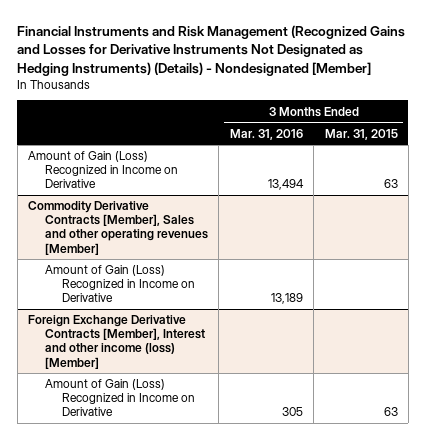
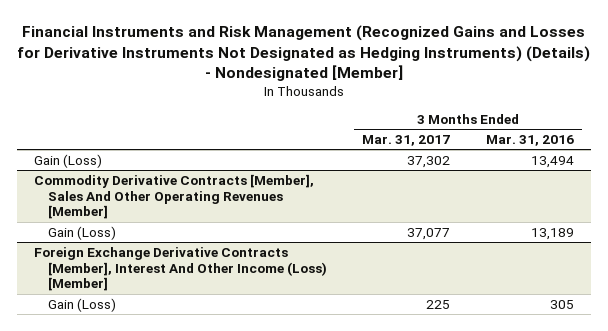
[324,128,398,140] Mar. 31, 2015 -> none
none -> [362,134,451,146] Mar. 31, 2017
[28,151,179,189] Amount of Gain (Loss) Recognized in Income on Derivative -> [34,153,103,168] Gain (Loss)
[28,201,209,255] Commodity Derivative Contracts [Member], Sales and other operating revenues [Member] -> [34,173,315,220] Commodity Derivative Contracts [Member], Sales And Other Operating Revenues [Member]
[45,265,196,303] Amount of Gain (Loss) Recognized in Income on Derivative -> [48,225,117,240] Gain (Loss)
[28,315,206,369] Foreign Exchange Derivative Contracts [Member], Interest and other income (loss) [Member] -> [34,246,328,292] Foreign Exchange Derivative Contracts [Member], Interest And Other Income (Loss) [Member]
[45,379,196,417] Amount of Gain (Loss) Recognized in Income on Derivative -> [48,297,117,312] Gain (Loss)

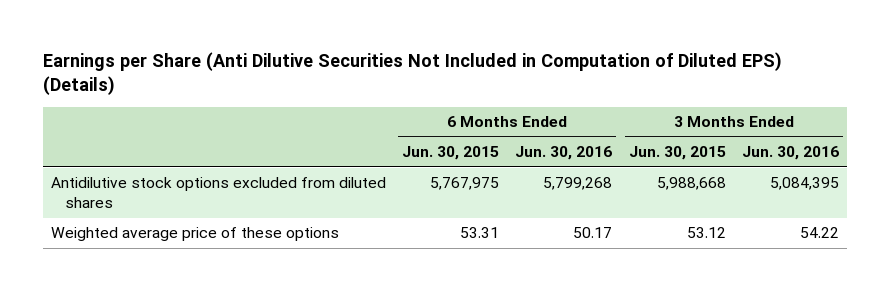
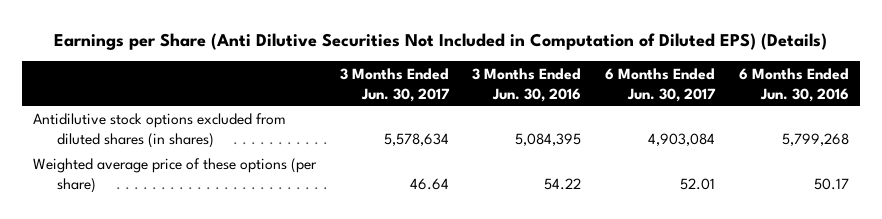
[402,146,500,161] Jun. 30, 2015 -> none
[628,146,726,161] Jun. 30, 2015 -> none
none -> [339,67,450,102] 3 Months Ended Jun. 30, 2017
none -> [605,67,717,102] 6 Months Ended Jun. 30, 2017
[51,177,387,209] Antidilutive stock options excluded from diluted shares -> [33,113,287,149] Antidilutive stock options excluded from diluted shares (in shares)
[51,227,340,242] Weighted average price of these options -> [33,158,318,194] Weighted average price of these options (per share)

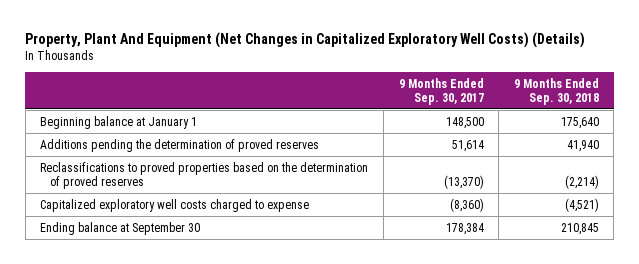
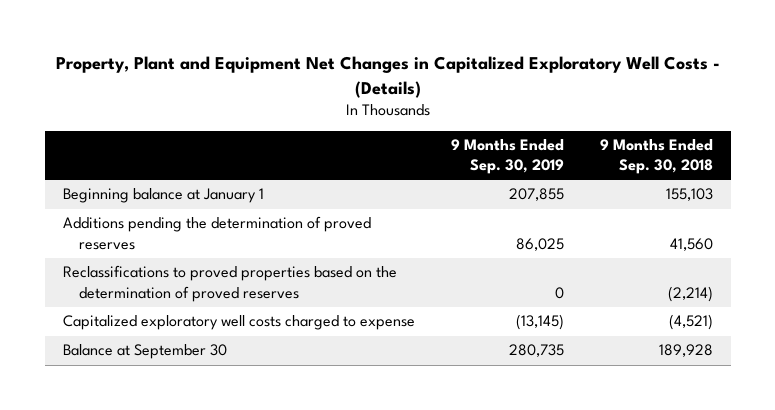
[25,31,586,48] Property, Plant And Equipment (Net Changes in Capitalized Exploratory Well Costs) (Details) -> [55,56,720,98] Property, Plant and Equipment Net Changes in Capitalized Exploratory Well Costs - (Details)
[398,77,484,105] 9 Months Ended Sep. 30, 2017 -> none
none -> [450,139,564,175] 9 Months Ended Sep. 30, 2019
[560,116,599,129] 175,640 -> [665,188,713,202] 155,103
[566,139,599,152] 41,940 -> [669,237,713,251] 41,560
[40,221,201,235] Ending balance at September 30 -> [62,344,227,360] Balance at September 30
[560,222,599,235] 210,845 -> [658,344,713,358] 189,928

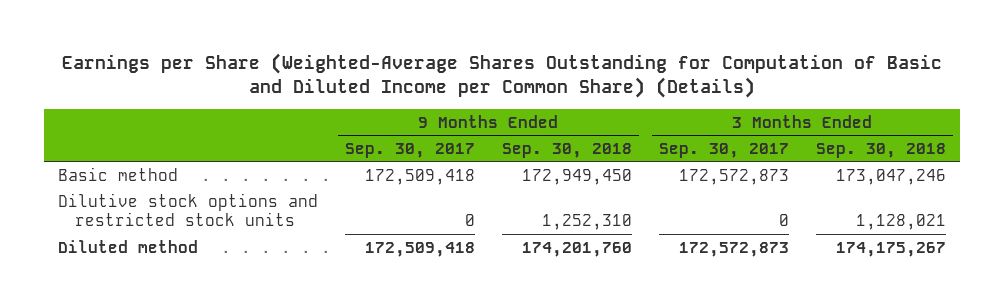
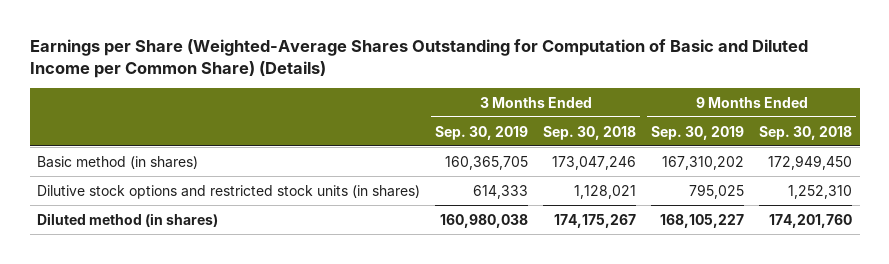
[344,142,475,158] Sep. 30, 2017 -> none
[658,142,789,158] Sep. 30, 2017 -> none
none -> [435,125,529,140] Sep. 30, 2019
none -> [651,125,745,140] Sep. 30, 2019
[57,166,178,181] Basic method -> [37,155,199,169] Basic method (in shares)
[57,192,318,227] Dilutive stock options and restricted stock units -> [37,184,421,199] Dilutive stock options and restricted stock units (in shares)
[57,239,198,253] Diluted method -> [37,212,219,227] Diluted method (in shares)

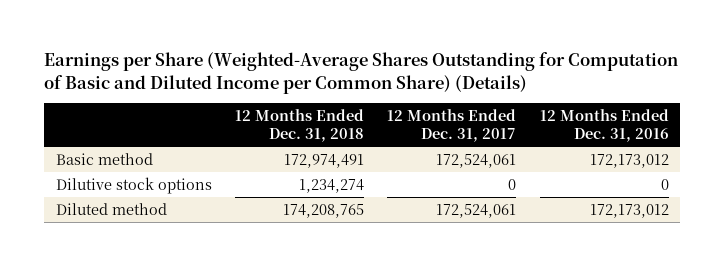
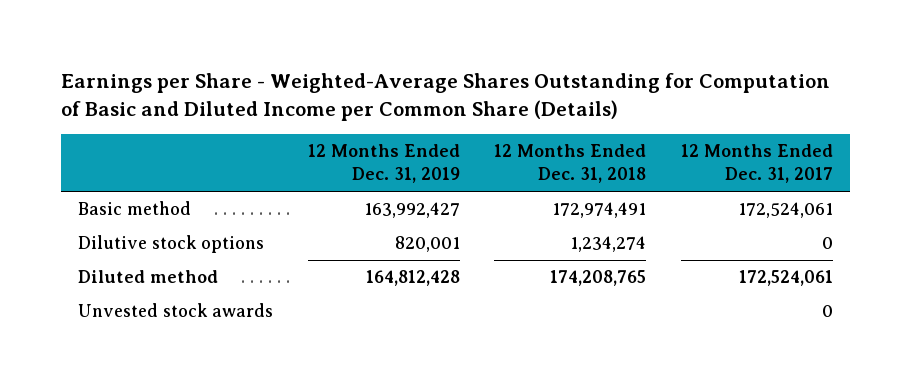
[44,52,679,94] Earnings per Share (Weighted-Average Shares Outstanding for Computation of Basic and Diluted Income per Common Share) (Details) -> [60,73,830,122] Earnings per Share - Weighted-Average Shares Outstanding for Computation of Basic and Diluted Income per Common Share (Details)
[539,109,669,143] 12 Months Ended Dec. 31, 2016 -> none
none -> [307,144,460,184] 12 Months Ended Dec. 31, 2019
none -> [78,303,274,318] Unvested stock awards

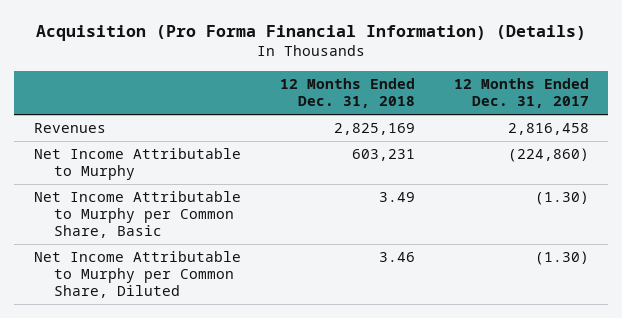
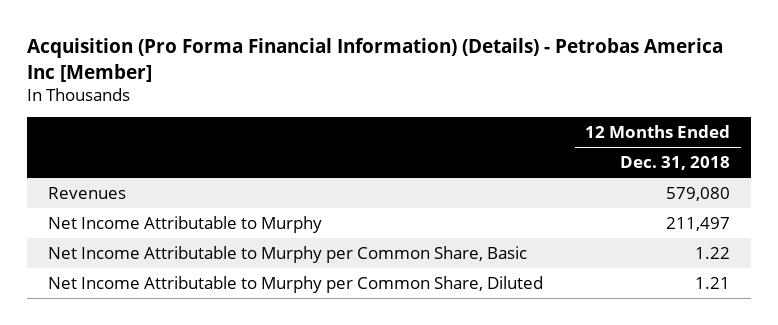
[36,24,587,41] Acquisition (Pro Forma Financial Information) (Details) -> [27,37,724,82] Acquisition (Pro Forma Financial Information) (Details) - Petrobas America Inc [Member]
[453,78,589,109] 12 Months Ended Dec. 31, 2017 -> none
[333,123,415,136] 2,825,169 -> [666,186,731,201] 579,080
[351,149,415,162] 603,231 -> [666,216,731,231] 211,497
[378,192,415,203] 3.49 -> [695,246,731,259] 1.22
[378,252,415,263] 3.46 -> [695,276,731,289] 1.21

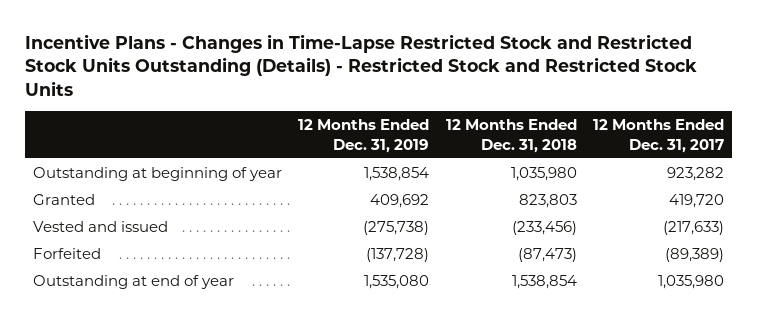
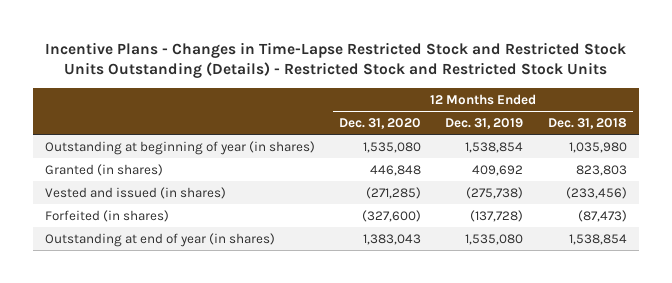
[592,119,724,153] 12 Months Ended Dec. 31, 2017 -> none
none -> [339,117,422,129] Dec. 31, 2020
[33,166,283,181] Outstanding at beginning of year -> [44,140,315,155] Outstanding at beginning of year (in shares)
[33,193,96,205] Granted -> [44,163,163,176] Granted (in shares)
[33,220,169,232] Vested and issued -> [44,186,226,199] Vested and issued (in shares)
[33,247,102,259] Forfeited -> [44,209,169,222] Forfeited (in shares)
[33,274,235,289] Outstanding at end of year -> [44,232,275,247] Outstanding at end of year (in shares)

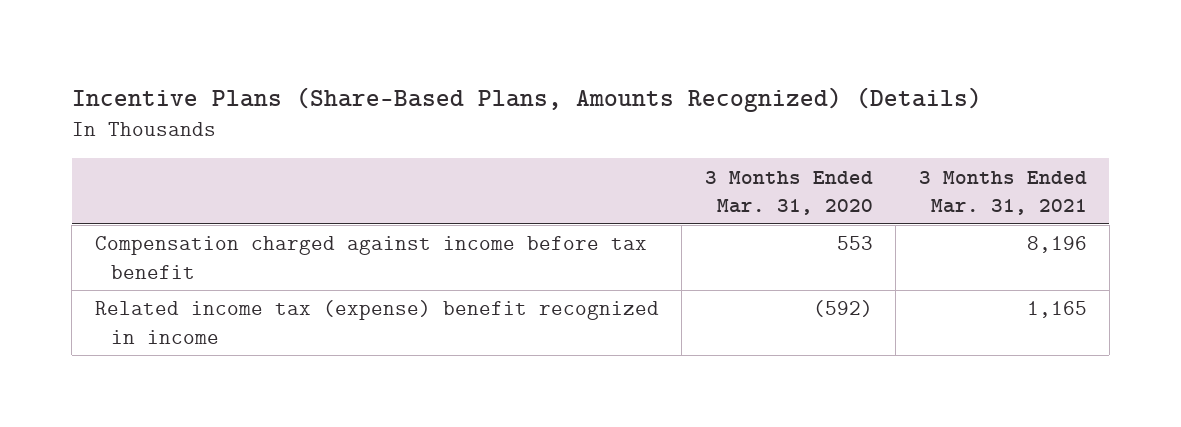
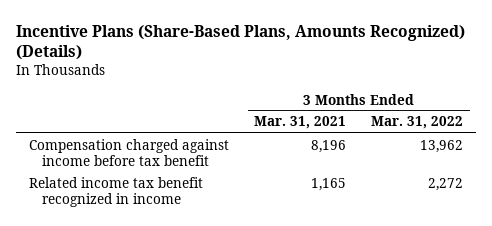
[704,170,873,216] 3 Months Ended Mar. 31, 2020 -> none
none -> [371,116,464,130] Mar. 31, 2022
[94,300,659,344] Related income tax (expense) benefit recognized in income -> [28,176,203,207] Related income tax benefit recognized in income

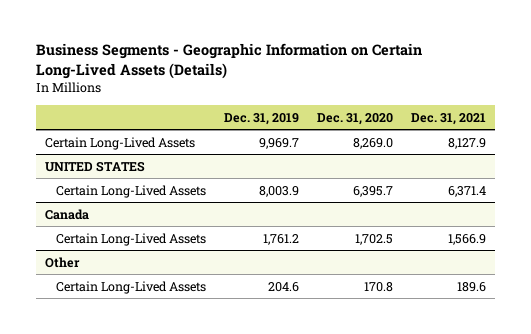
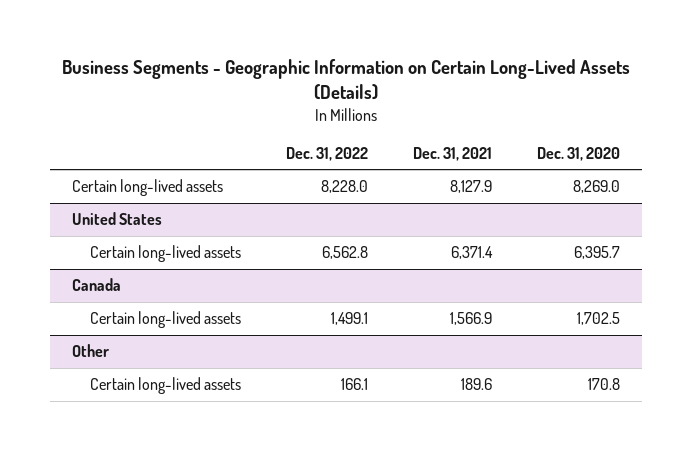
[223,112,299,125] Dec. 31, 2019 -> none
none -> [285,146,368,161] Dec. 31, 2022
[44,136,195,150] Certain Long-Lived Assets -> [72,179,224,197] Certain long-lived assets
[44,160,145,172] UNITED STATES -> [72,212,163,226] United States
[56,184,207,198] Certain Long-Lived Assets -> [89,245,241,263] Certain long-lived assets
[56,232,207,246] Certain Long-Lived Assets -> [89,311,241,329] Certain long-lived assets
[56,280,207,294] Certain Long-Lived Assets -> [89,377,241,395] Certain long-lived assets

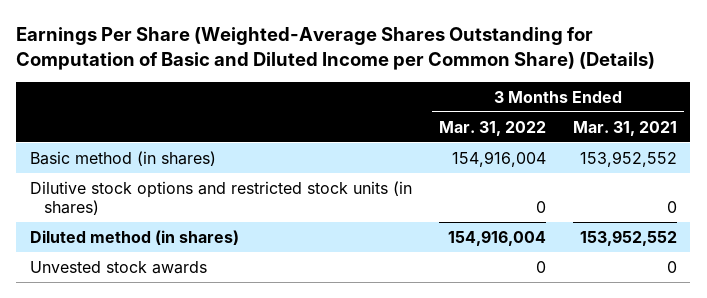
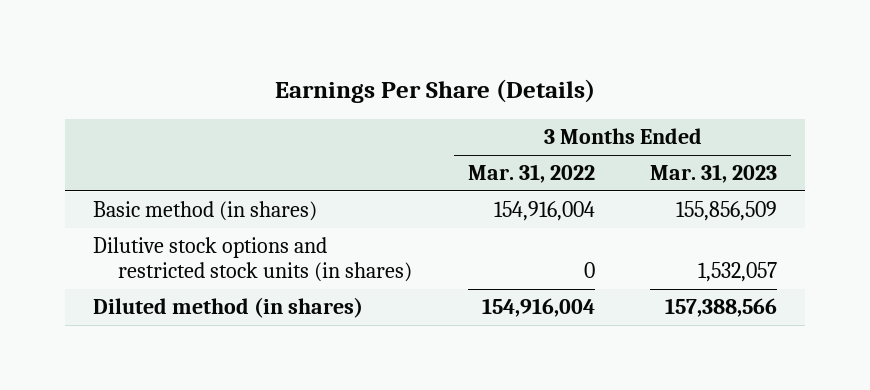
[16,27,656,70] Earnings Per Share (Weighted-Average Shares Outstanding for Computation of Basic and Diluted Income per Common Share) (Details) -> [275,79,596,104] Earnings Per Share (Details)
[572,120,677,136] Mar. 31, 2021 -> none
none -> [650,164,778,184] Mar. 31, 2023
[29,260,207,274] Unvested stock awards -> none

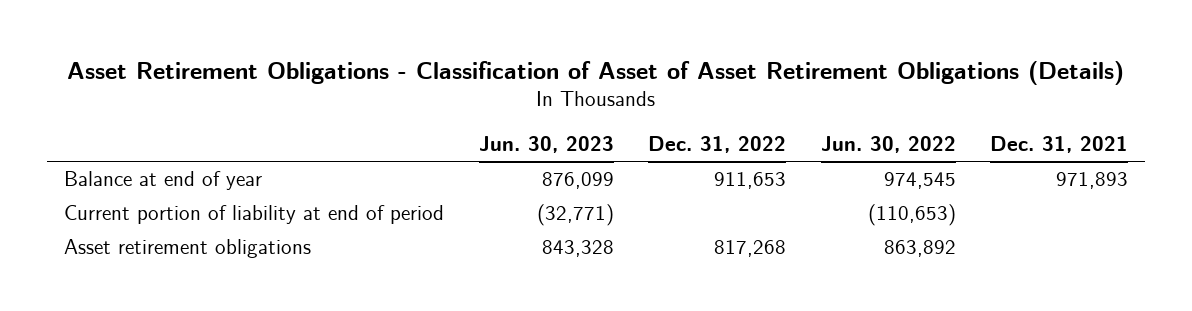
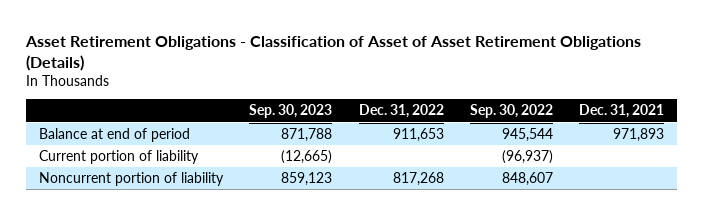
[478,135,614,153] Jun. 30, 2023 -> none
[820,135,956,153] Jun. 30, 2022 -> none
none -> [249,104,333,119] Sep. 30, 2023
none -> [469,104,553,119] Sep. 30, 2022
[64,171,263,191] Balance at end of year -> [38,128,190,143] Balance at end of period
[64,205,445,225] Current portion of liability at end of period -> [38,150,199,165] Current portion of liability
[64,239,312,259] Asset retirement obligations -> [38,172,224,187] Noncurrent portion of liability

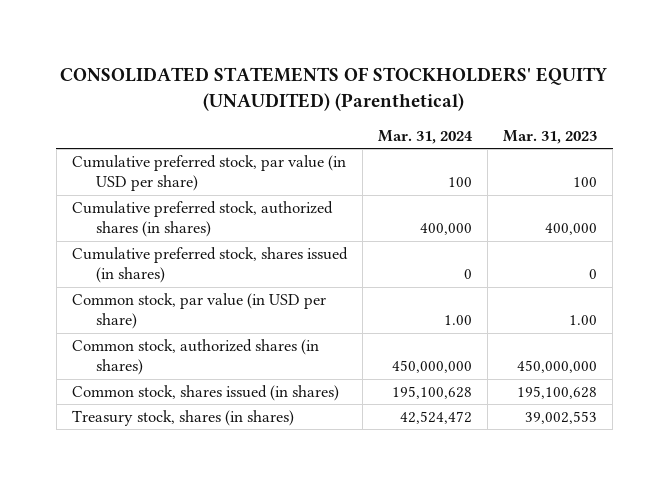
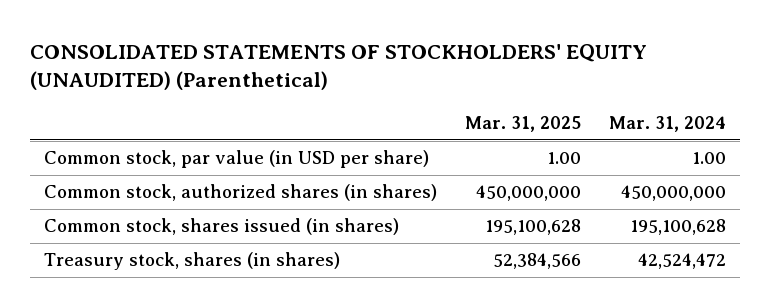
[502,130,597,145] Mar. 31, 2023 -> none
none -> [465,115,582,132] Mar. 31, 2025
[71,154,346,192] Cumulative preferred stock, par value (in USD per share) -> none
[71,200,333,238] Cumulative preferred stock, authorized shares (in shares) -> none
[71,246,348,284] Cumulative preferred stock, shares issued (in shares) -> none

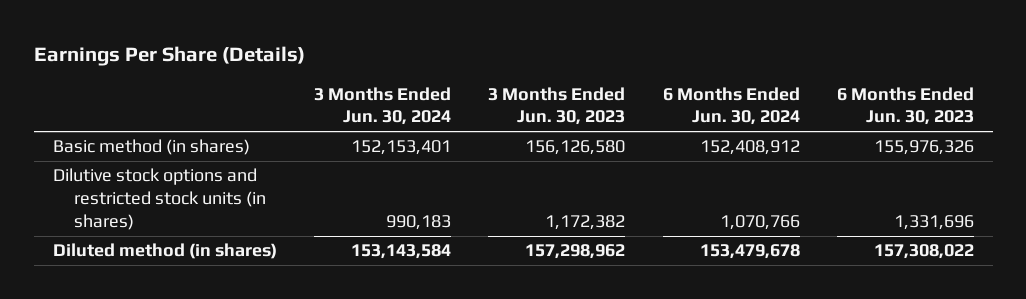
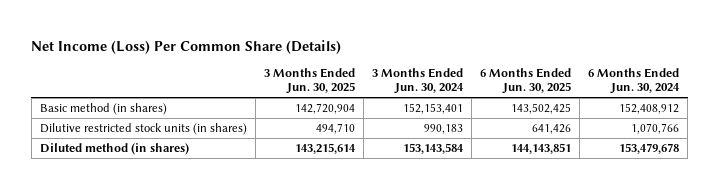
[33,46,305,67] Earnings Per Share (Details) -> [31,39,342,54] Net Income (Loss) Per Common Share (Details)
[488,86,626,126] 3 Months Ended Jun. 30, 2023 -> none
[836,86,974,126] 6 Months Ended Jun. 30, 2023 -> none
none -> [263,67,355,95] 3 Months Ended Jun. 30, 2025
none -> [480,67,572,95] 6 Months Ended Jun. 30, 2025
[52,168,266,230] Dilutive stock options and restricted stock units (in shares) -> [39,122,247,135] Dilutive restricted stock units (in shares)

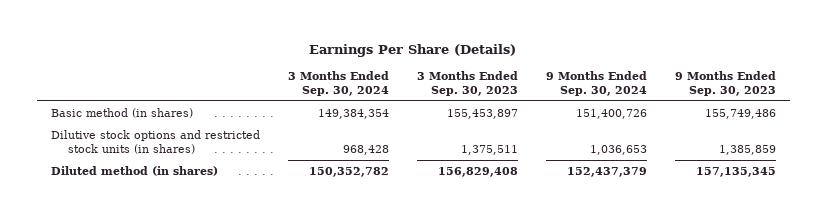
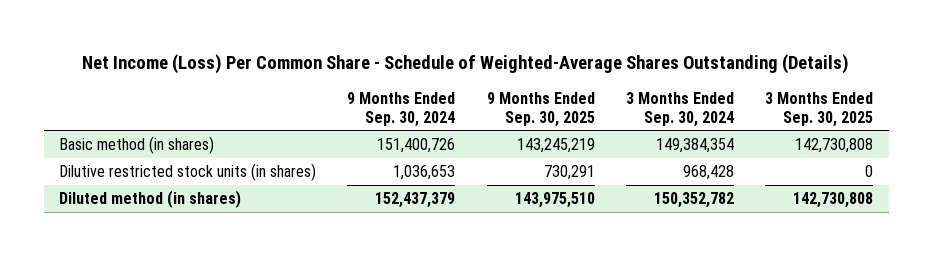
[309,43,517,57] Earnings Per Share (Details) -> [82,53,850,74] Net Income (Loss) Per Common Share - Schedule of Weighted-Average Shares Outstanding (Details)
[416,70,518,96] 3 Months Ended Sep. 30, 2023 -> none
[675,70,777,96] 9 Months Ended Sep. 30, 2023 -> none
none -> [486,91,595,127] 9 Months Ended Sep. 30, 2025
none -> [765,91,874,127] 3 Months Ended Sep. 30, 2025
[50,130,260,154] Dilutive stock options and restricted stock units (in shares) -> [59,163,317,182] Dilutive restricted stock units (in shares)

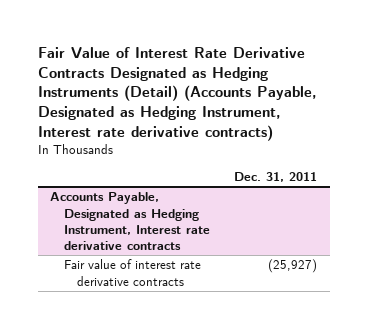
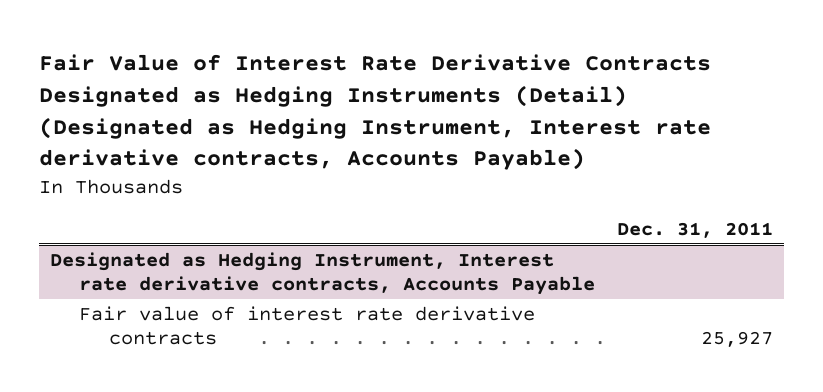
[38,46,318,141] Fair Value of Interest Rate Derivative Contracts Designated as Hedging Instruments (Detail) (Accounts Payable, Designated as Hedging Instrument, Interest rate derivative contracts) -> [38,54,711,171] Fair Value of Interest Rate Derivative Contracts Designated as Hedging Instruments (Detail) (Designated as Hedging Instrument, Interest rate derivative contracts, Accounts Payable)
[50,192,210,251] Accounts Payable, Designated as Hedging Instrument, Interest rate derivative contracts -> [49,252,596,296] Designated as Hedging Instrument, Interest rate derivative contracts, Accounts Payable
[268,259,318,274] (25,927) -> [701,331,774,348] 25,927

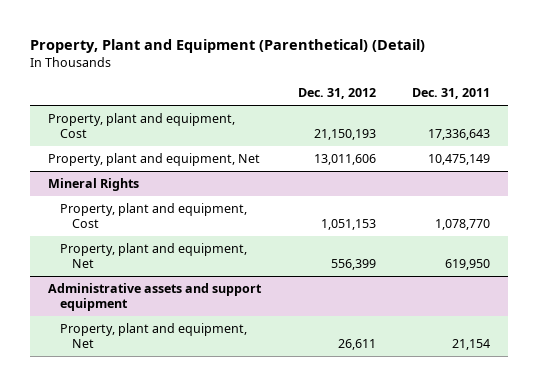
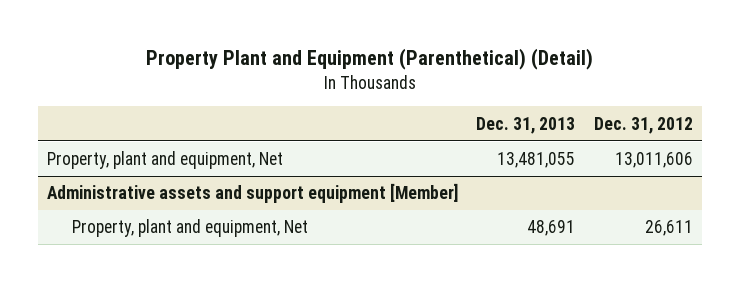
[30,39,426,54] Property, Plant and Equipment (Parenthetical) (Detail) -> [145,47,593,70] Property Plant and Equipment (Parenthetical) (Detail)
[411,88,490,100] Dec. 31, 2011 -> none
none -> [476,116,576,134] Dec. 31, 2013
[48,113,236,139] Property, plant and equipment, Cost -> none
[48,178,140,192] Mineral Rights -> none
[60,203,248,229] Property, plant and equipment, Cost -> none
[60,243,248,269] Property, plant and equipment, Net -> none
[48,283,263,312] Administrative assets and support equipment -> [46,183,458,204] Administrative assets and support equipment [Member]

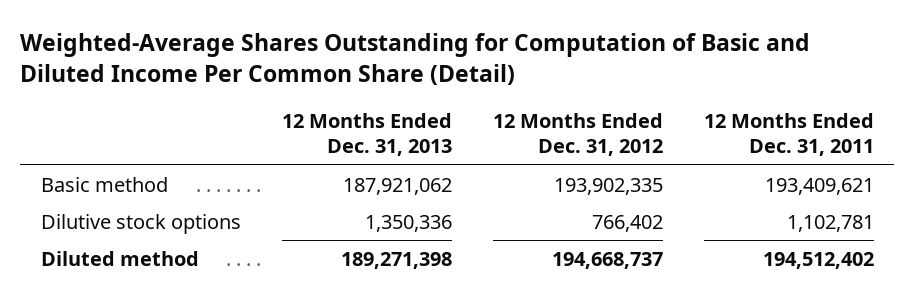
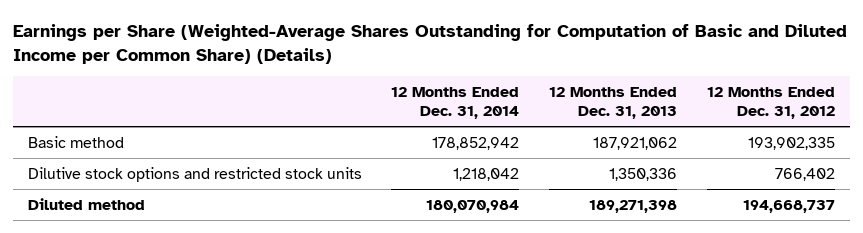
[20,33,811,86] Weighted-Average Shares Outstanding for Computation of Basic and Diluted Income Per Common Share (Detail) -> [12,23,847,64] Earnings per Share (Weighted-Average Shares Outstanding for Computation of Basic and Diluted Income per Common Share) (Details)
[703,113,874,157] 12 Months Ended Dec. 31, 2011 -> none
none -> [391,86,520,119] 12 Months Ended Dec. 31, 2014
[40,213,241,234] Dilutive stock options -> [27,166,362,182] Dilutive stock options and restricted stock units

